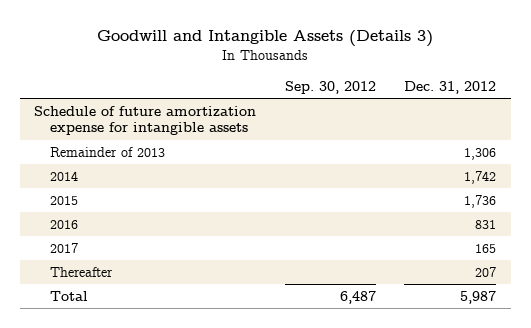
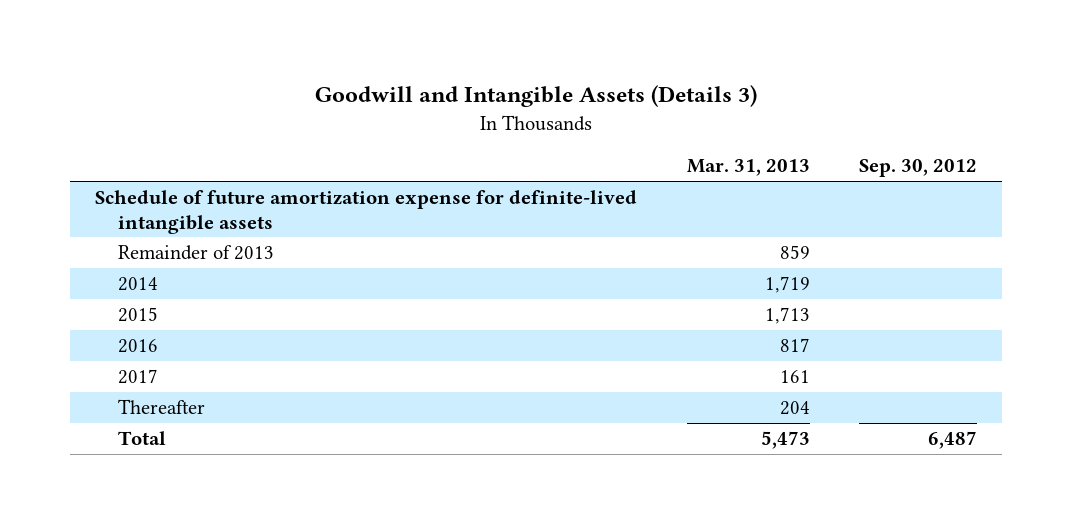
[404,80,497,94] Dec. 31, 2012 -> none
none -> [686,159,810,177] Mar. 31, 2013
[34,105,257,136] Schedule of future amortization expense for intangible assets -> [95,190,638,234] Schedule of future amortization expense for definite-lived intangible assets

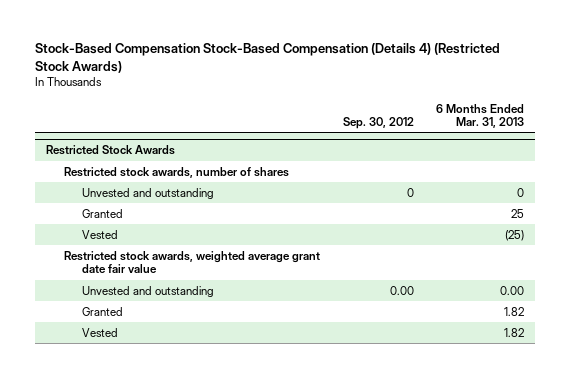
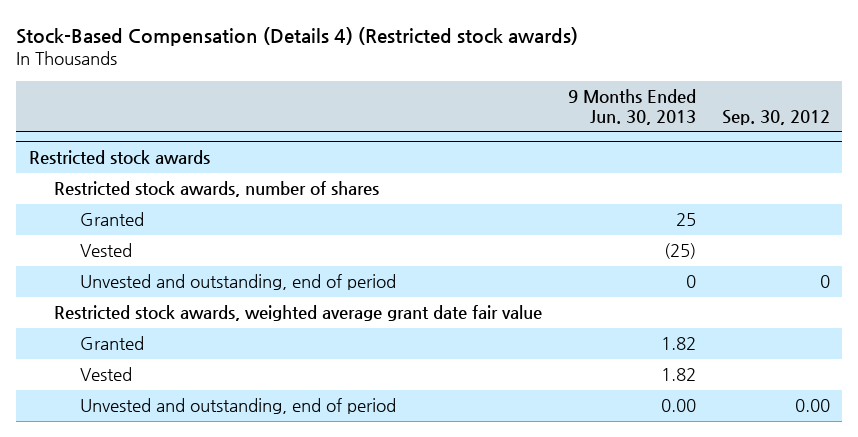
[35,43,501,73] Stock-Based Compensation Stock-Based Compensation (Details 4) (Restricted Stock Awards) -> [15,26,578,46] Stock-Based Compensation (Details 4) (Restricted stock awards)
[436,103,525,129] 6 Months Ended Mar. 31, 2013 -> none
none -> [567,88,696,125] 9 Months Ended Jun. 30, 2013
[46,145,176,156] Restricted Stock Awards -> [28,150,210,166] Restricted stock awards
[82,187,215,199] Unvested and outstanding -> none
none -> [79,274,396,291] Unvested and outstanding, end of period
[82,285,215,297] Unvested and outstanding -> none
none -> [79,398,396,415] Unvested and outstanding, end of period

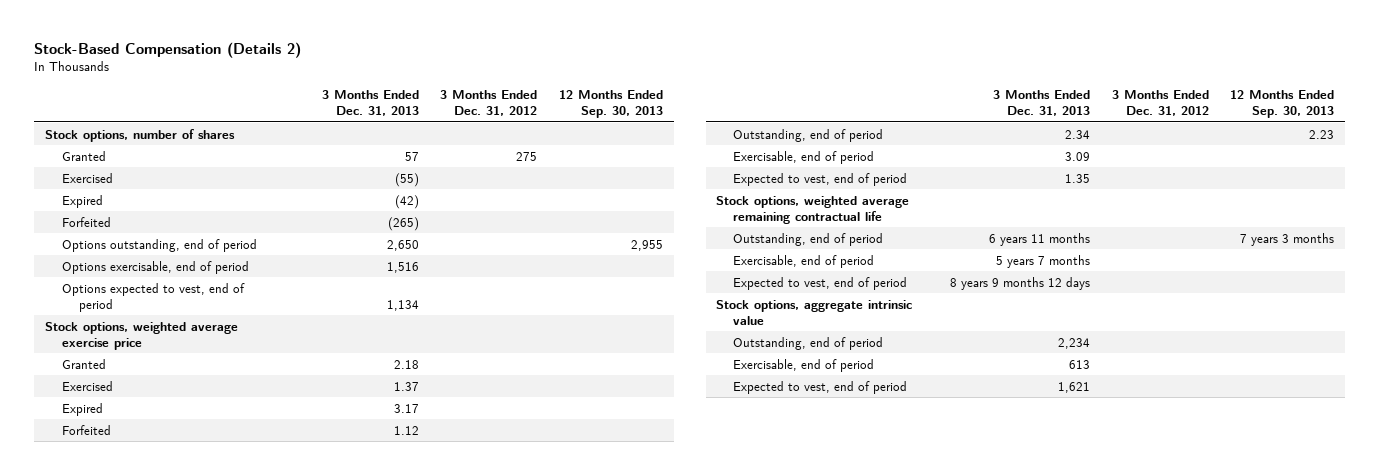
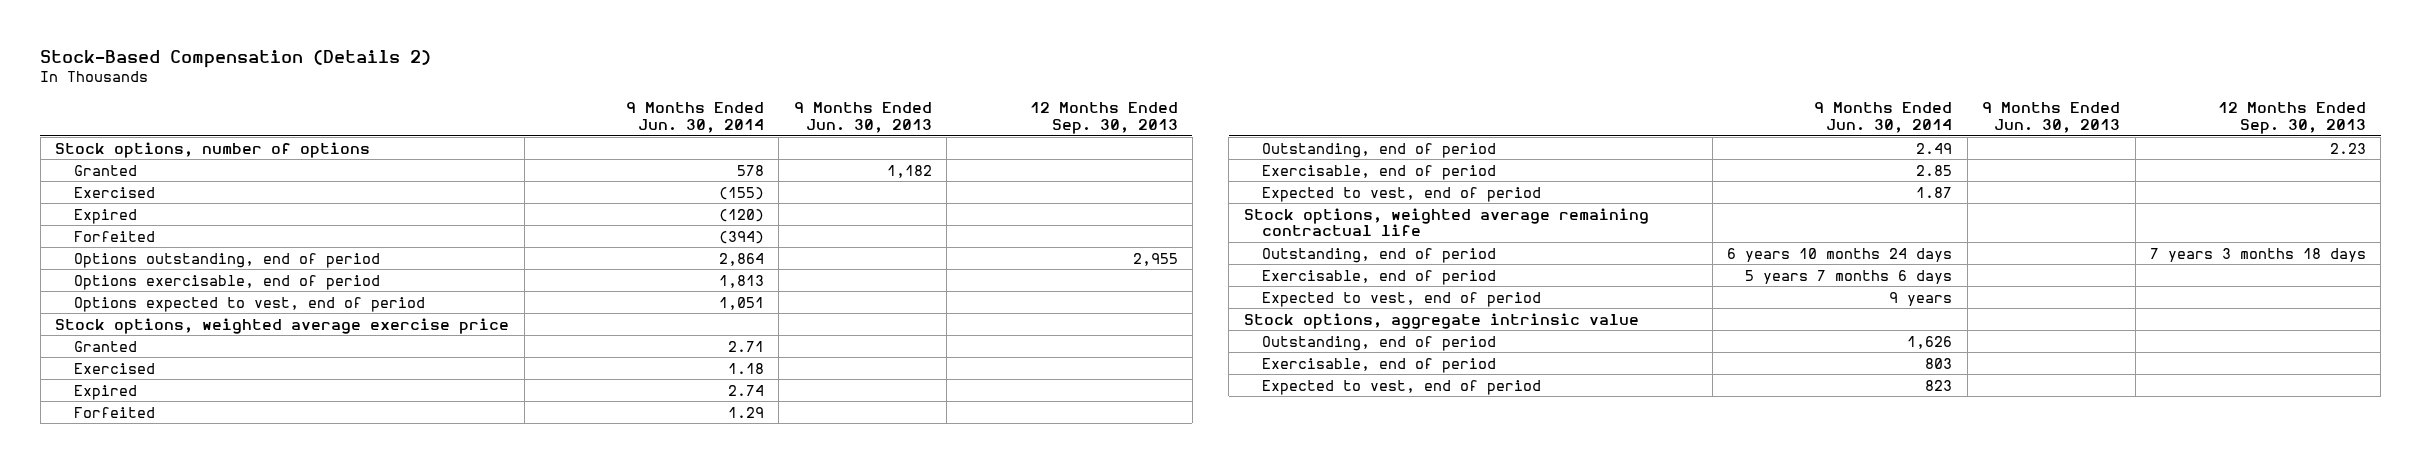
[321,89,419,116] 3 Months Ended Dec. 31, 2013 -> none
[440,89,538,116] 3 Months Ended Dec. 31, 2012 -> none
none -> [625,102,764,134] 9 Months Ended Jun. 30, 2014
none -> [793,102,932,134] 9 Months Ended Jun. 30, 2013
[45,128,236,142] Stock options, number of shares -> [55,141,371,158] Stock options, number of options
[1240,232,1335,246] 7 years 3 months -> [2149,247,2366,262] 7 years 3 months 18 days

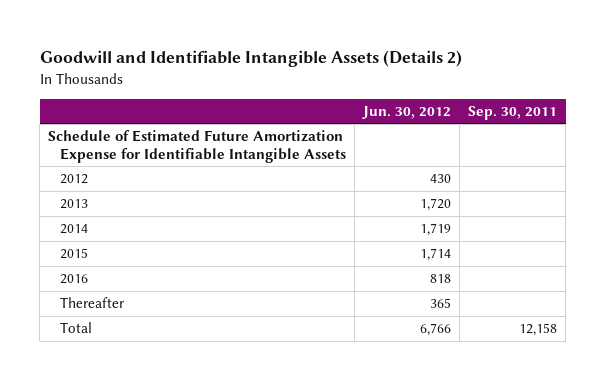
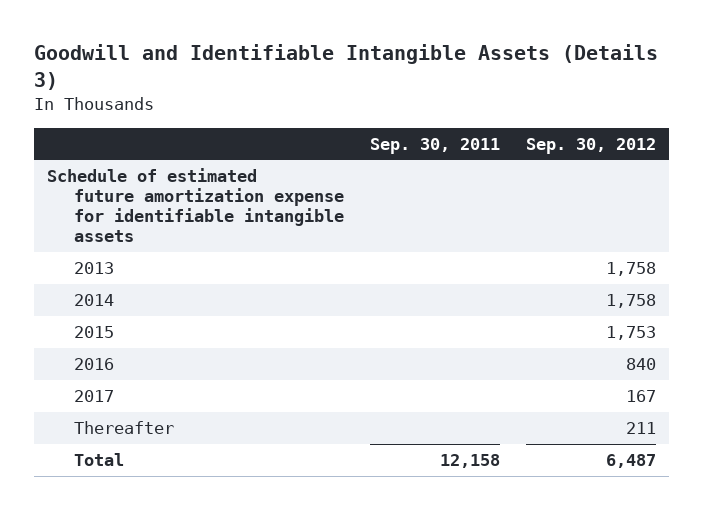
[39,50,462,68] Goodwill and Identifiable Intangible Assets (Details 2) -> [33,44,658,91] Goodwill and Identifiable Intangible Assets (Details 3)
[362,105,452,119] Jun. 30, 2012 -> none
none -> [525,137,656,154] Sep. 30, 2012
[60,174,89,185] 2012 -> none
[48,130,347,163] Schedule of Estimated Future Amortization Expense for Identifiable Intangible Assets -> [46,168,344,243] Schedule of estimated future amortization expense for identifiable intangible assets
none -> [73,390,114,403] 2017

